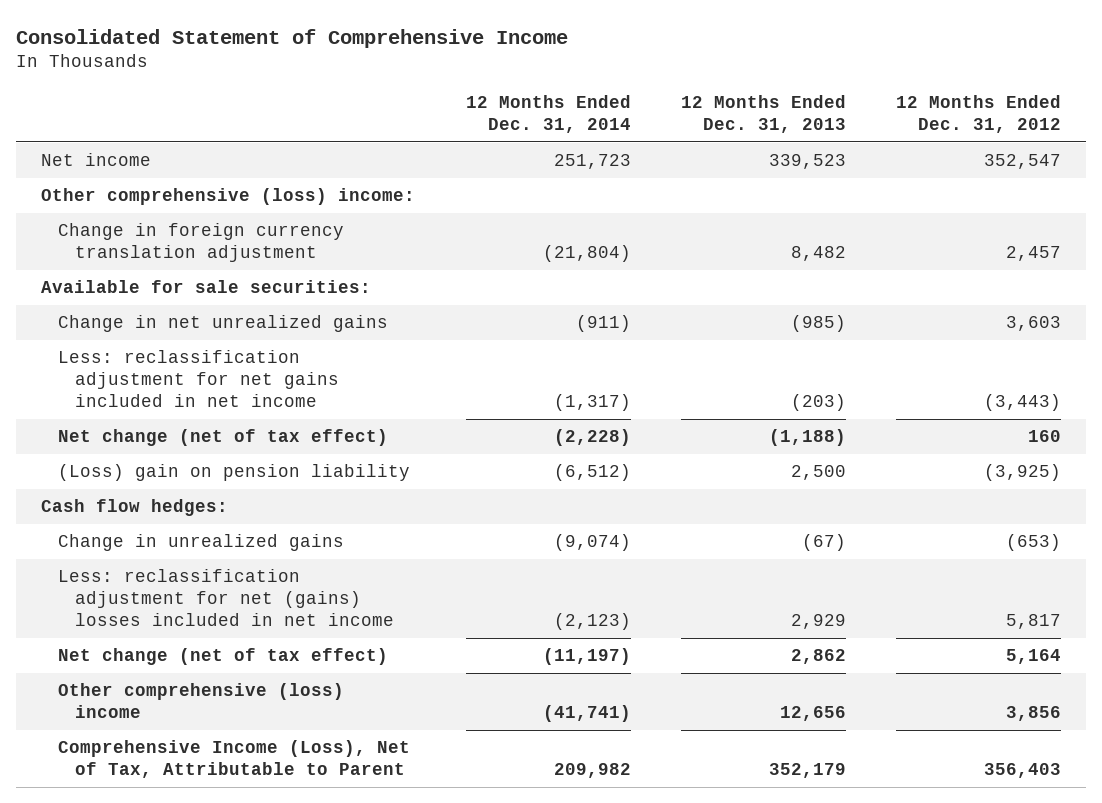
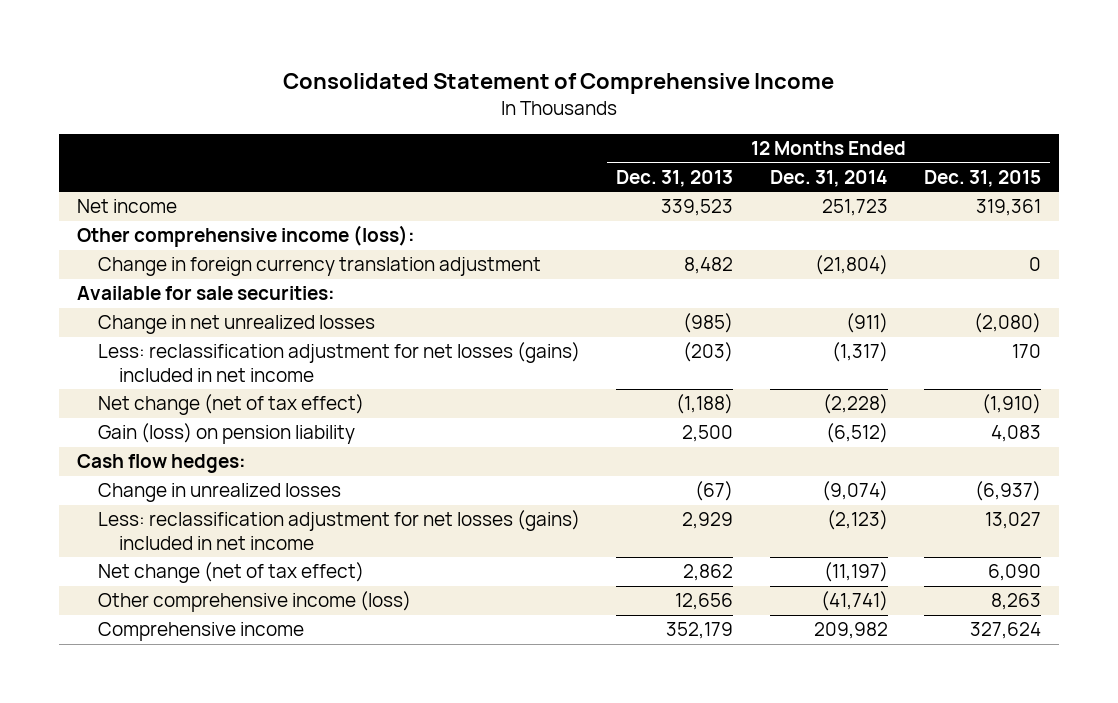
[896,95,1062,134] 12 Months Ended Dec. 31, 2012 -> none
none -> [924,169,1042,187] Dec. 31, 2015
[41,188,416,206] Other comprehensive (loss) income: -> [77,225,416,248] Other comprehensive income (loss):
[58,315,389,333] Change in net unrealized gains -> [98,315,376,335] Change in net unrealized losses
[58,350,340,408] Less: reclassification adjustment for net gains included in net income -> [98,342,581,382] Less: reclassification adjustment for net losses (gains) included in net income
[58,464,411,482] (Loss) gain on pension liability -> [98,423,356,445] Gain (loss) on pension liability
[58,534,345,552] Change in unrealized gains -> [98,483,342,503] Change in unrealized losses
[58,569,395,627] Less: reclassification adjustment for net (gains) losses included in net income -> [98,510,581,550] Less: reclassification adjustment for net losses (gains) included in net income
[58,683,345,719] Other comprehensive (loss) income -> [98,591,412,613] Other comprehensive income (loss)
[58,740,411,779] Comprehensive Income (Loss), Net of Tax, Attributable to Parent -> [98,622,305,642] Comprehensive income

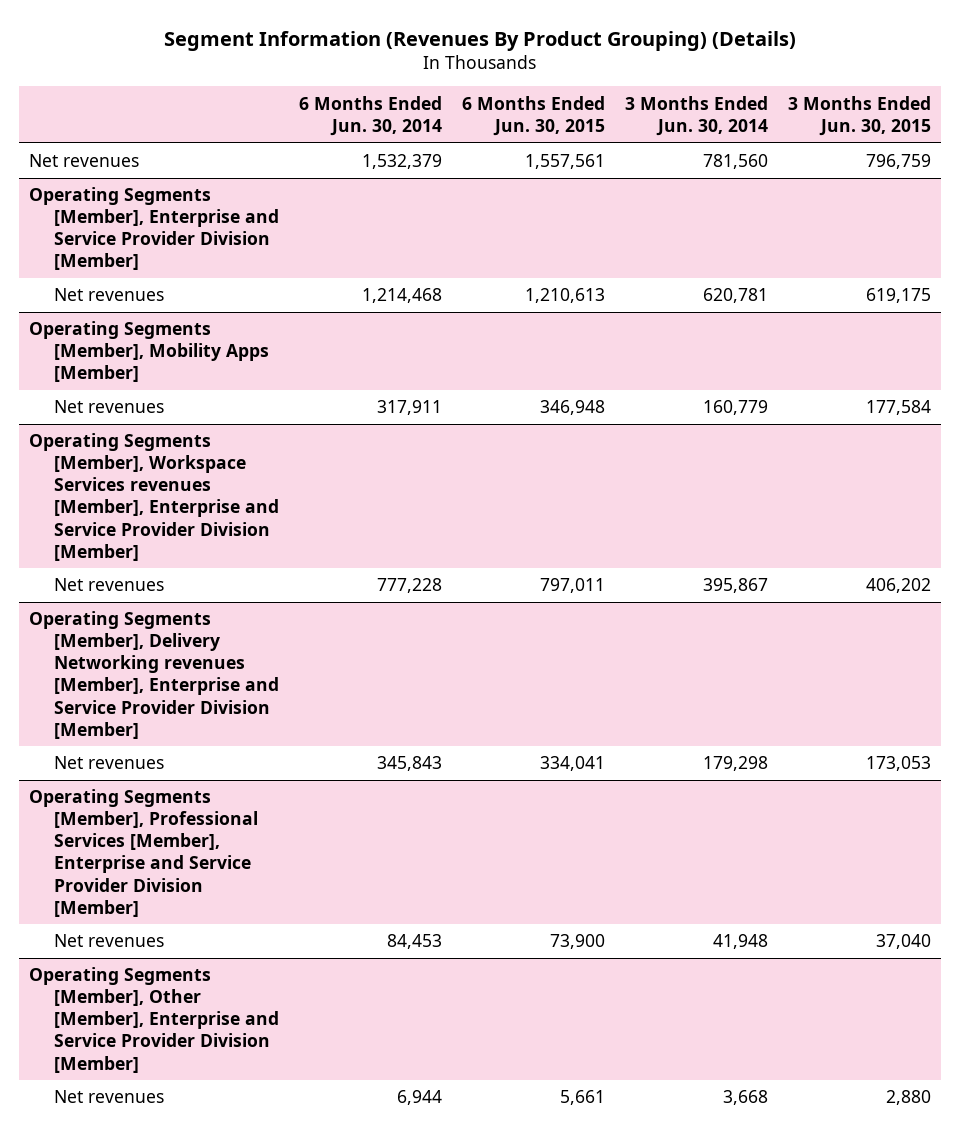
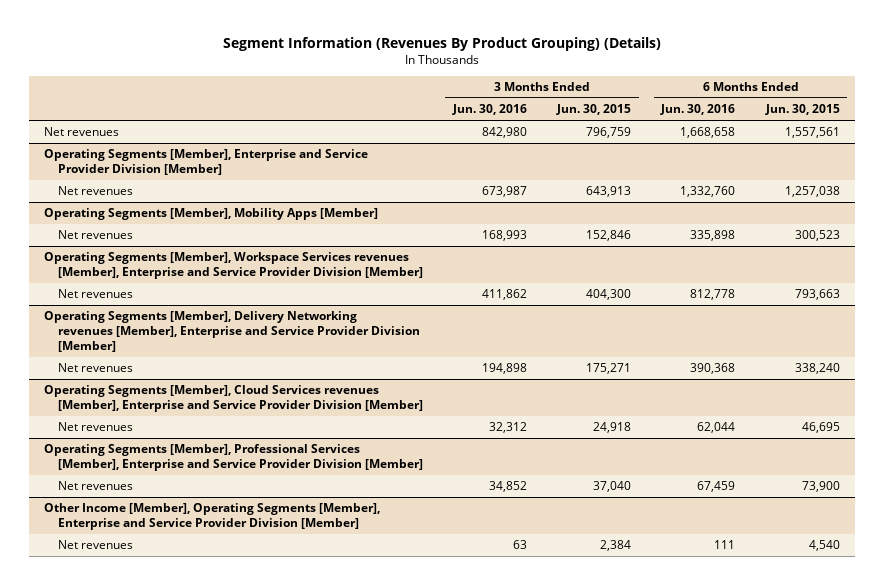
[298,95,442,136] 6 Months Ended Jun. 30, 2014 -> none
[624,95,768,136] 3 Months Ended Jun. 30, 2014 -> none
none -> [451,104,527,116] Jun. 30, 2016
none -> [660,104,736,116] Jun. 30, 2016
[524,288,605,304] 1,210,613 -> [784,186,840,198] 1,257,038
[865,288,931,304] 619,175 -> [586,186,632,198] 643,913
[539,400,605,416] 346,948 -> [794,230,840,242] 300,523
[865,400,931,416] 177,584 -> [586,230,632,242] 152,846
[539,578,605,594] 797,011 -> [794,289,840,301] 793,663
[865,578,931,594] 406,202 -> [586,289,632,301] 404,300
[539,756,605,772] 334,041 -> [794,363,840,375] 338,240
[865,756,931,772] 173,053 -> [586,363,632,375] 175,271
none -> [44,385,423,413] Operating Segments [Member], Cloud Services revenues [Member], Enterprise and Service Provider Division [Member]
none -> [57,422,133,432] Net revenues
[28,967,279,1073] Operating Segments [Member], Other [Member], Enterprise and Service Provider Division [Member] -> [44,503,381,531] Other Income [Member], Operating Segments [Member], Enterprise and Service Provider Division [Member]
[559,1090,605,1106] 5,661 -> [808,540,840,552] 4,540
[885,1090,931,1106] 2,880 -> [600,540,632,552] 2,384

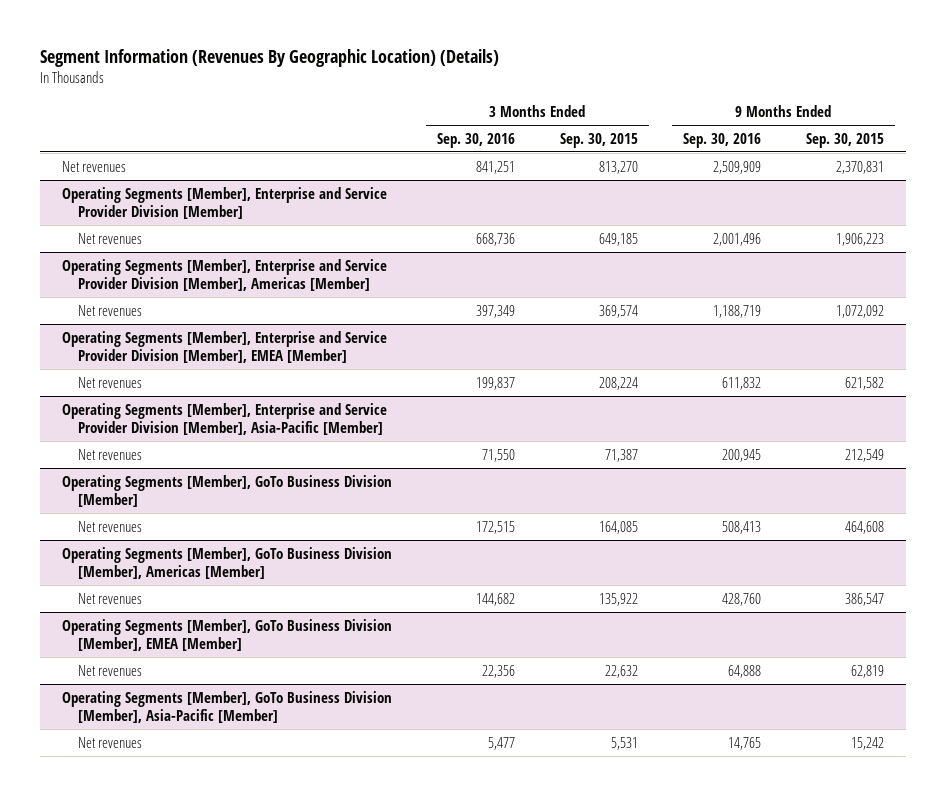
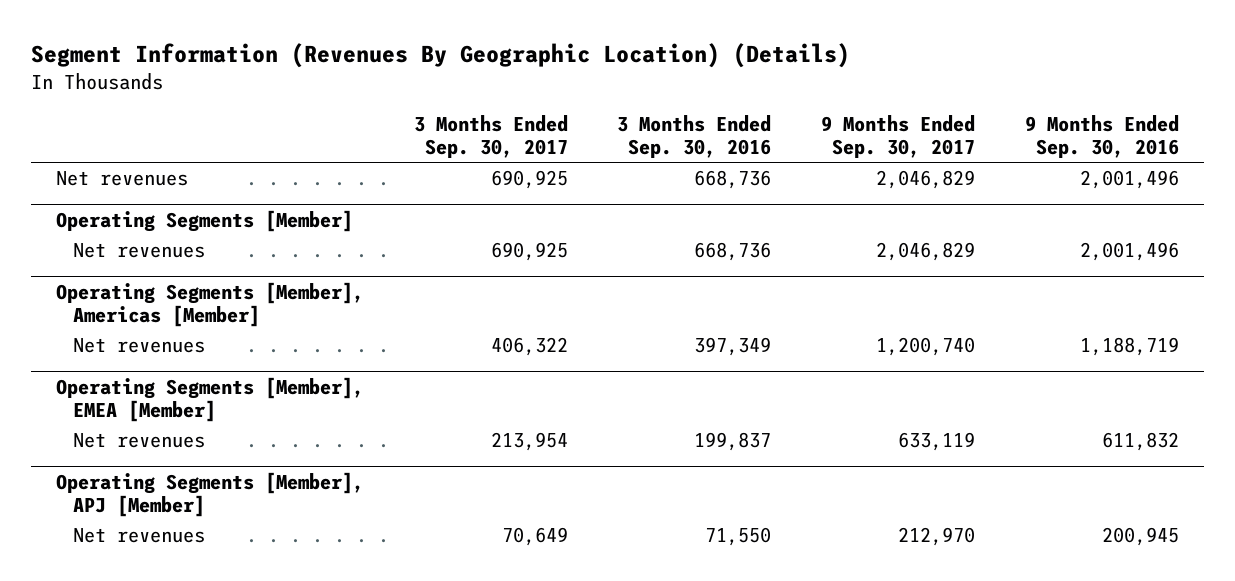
[559,132,638,148] Sep. 30, 2015 -> none
[805,132,884,148] Sep. 30, 2015 -> none
none -> [413,114,568,158] 3 Months Ended Sep. 30, 2017
none -> [821,114,976,158] 9 Months Ended Sep. 30, 2017
[61,160,126,172] Net revenues -> none
[61,186,387,220] Operating Segments [Member], Enterprise and Service Provider Division [Member] -> none
[61,258,387,292] Operating Segments [Member], Enterprise and Service Provider Division [Member], Americas [Member] -> none
none -> [55,209,353,232] Operating Segments [Member]
none -> [72,243,205,259] Net revenues
none -> [55,281,364,327] Operating Segments [Member], Americas [Member]
[61,330,387,364] Operating Segments [Member], Enterprise and Service Provider Division [Member], EMEA [Member] -> none
none -> [55,376,364,422] Operating Segments [Member], EMEA [Member]
[61,402,387,436] Operating Segments [Member], Enterprise and Service Provider Division [Member], Asia-Pacific [Member] -> none
none -> [55,471,364,517] Operating Segments [Member], APJ [Member]
[61,474,392,508] Operating Segments [Member], GoTo Business Division [Member] -> none
[77,520,142,532] Net revenues -> none
[61,546,392,580] Operating Segments [Member], GoTo Business Division [Member], Americas [Member] -> none
[77,592,142,604] Net revenues -> none
[61,618,392,652] Operating Segments [Member], GoTo Business Division [Member], EMEA [Member] -> none
[77,664,142,676] Net revenues -> none
[61,690,392,724] Operating Segments [Member], GoTo Business Division [Member], Asia-Pacific [Member] -> none
[77,736,142,748] Net revenues -> none

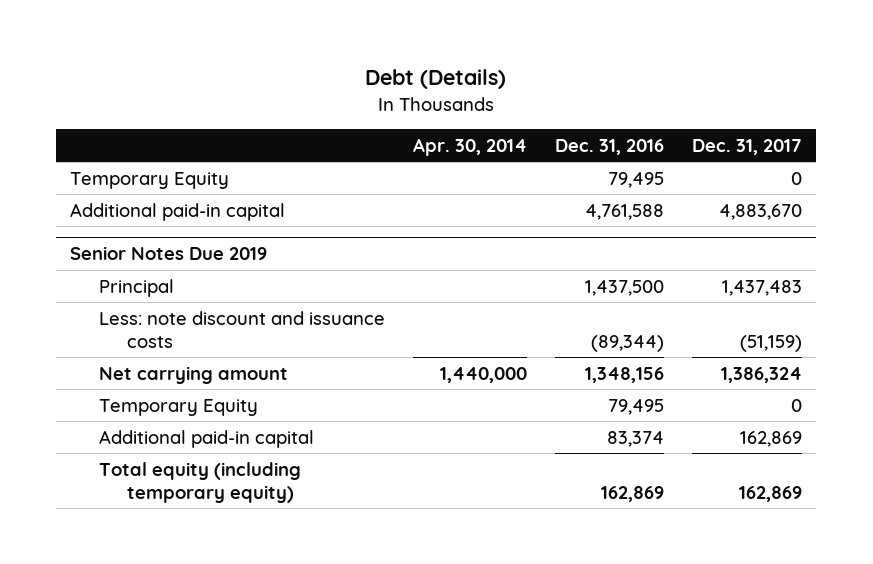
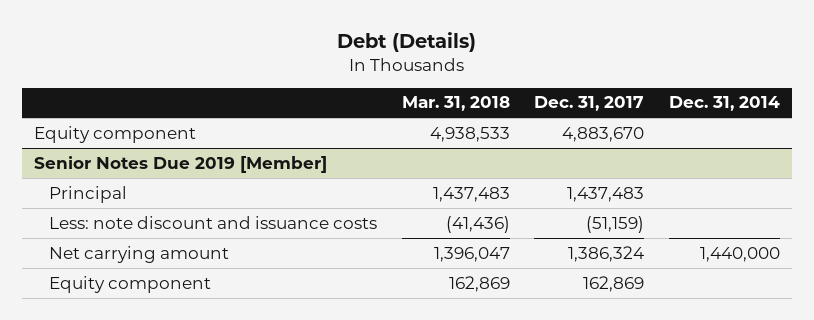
[412,138,527,157] Apr. 30, 2014 -> none
[554,139,664,156] Dec. 31, 2016 -> none
none -> [401,96,510,112] Mar. 31, 2018
none -> [669,96,781,112] Dec. 31, 2014
[70,171,230,189] Temporary Equity -> none
[70,202,286,221] Additional paid-in capital -> [33,125,196,143] Equity component
[70,246,268,261] Senior Notes Due 2019 -> [33,155,327,173] Senior Notes Due 2019 [Member]
[98,398,258,416] Temporary Equity -> none
[98,461,301,504] Total equity (including temporary equity) -> none
[98,429,314,448] Additional paid-in capital -> [49,275,212,293] Equity component

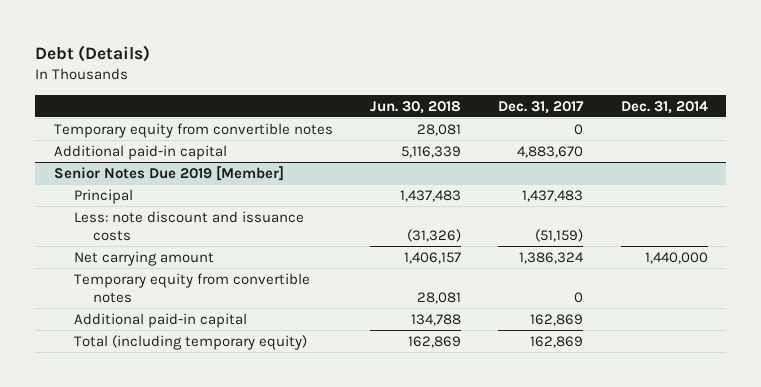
[401,96,510,112] Mar. 31, 2018 -> none
none -> [370,100,462,114] Jun. 30, 2018
none -> [53,122,333,138] Temporary equity from convertible notes
[33,125,196,143] Equity component -> [53,144,227,160] Additional paid-in capital
none -> [73,272,310,304] Temporary equity from convertible notes
[49,275,212,293] Equity component -> [73,312,247,328] Additional paid-in capital
none -> [73,334,307,350] Total (including temporary equity)

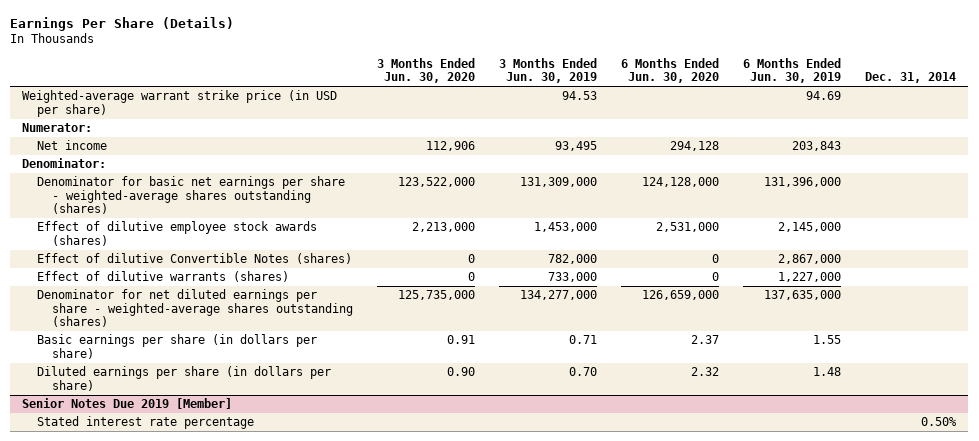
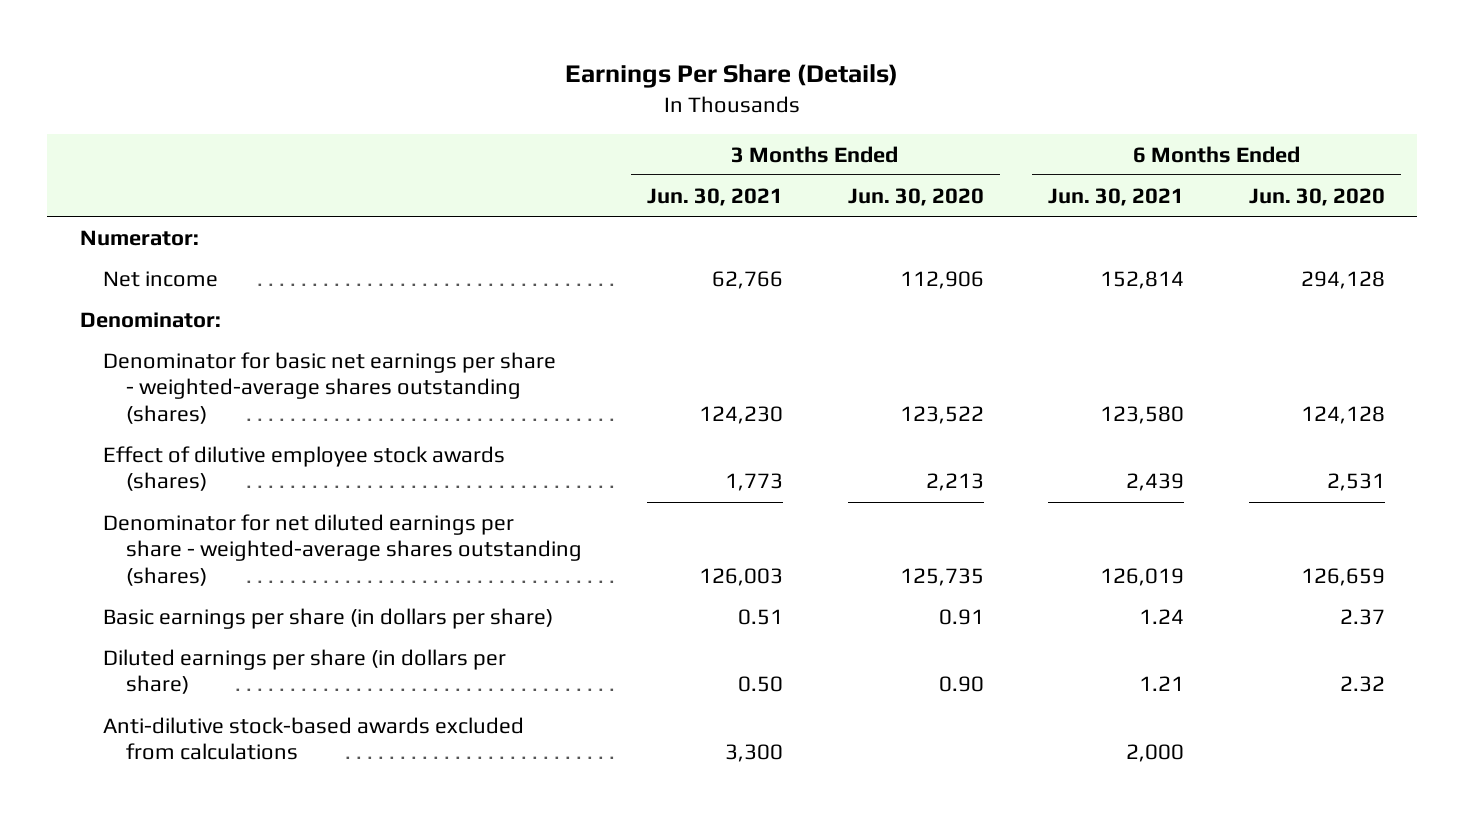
[499,57,598,84] 3 Months Ended Jun. 30, 2019 -> none
[743,57,842,84] 6 Months Ended Jun. 30, 2019 -> none
[865,72,957,84] Dec. 31, 2014 -> none
none -> [646,187,783,206] Jun. 30, 2021
none -> [1048,187,1185,206] Jun. 30, 2021
[22,90,338,117] Weighted-average warrant strike price (in USD per share) -> none
[37,253,353,265] Effect of dilutive Convertible Notes (shares) -> none
[37,271,290,283] Effect of dilutive warrants (shares) -> none
[398,177,476,188] 123,522,000 -> [899,405,984,424] 123,522
[642,177,720,188] 124,128,000 -> [1301,405,1386,424] 124,128
[412,222,476,233] 2,213,000 -> [925,473,984,492] 2,213
[656,222,720,233] 2,531,000 -> [1327,473,1386,492] 2,531
[398,290,476,301] 125,735,000 -> [899,567,984,586] 125,735
[642,290,720,301] 126,659,000 -> [1301,567,1386,586] 126,659
[22,398,233,410] Senior Notes Due 2019 [Member] -> none
[37,416,255,430] Stated interest rate percentage -> none
none -> [102,716,524,761] Anti-dilutive stock-based awards excluded from calculations

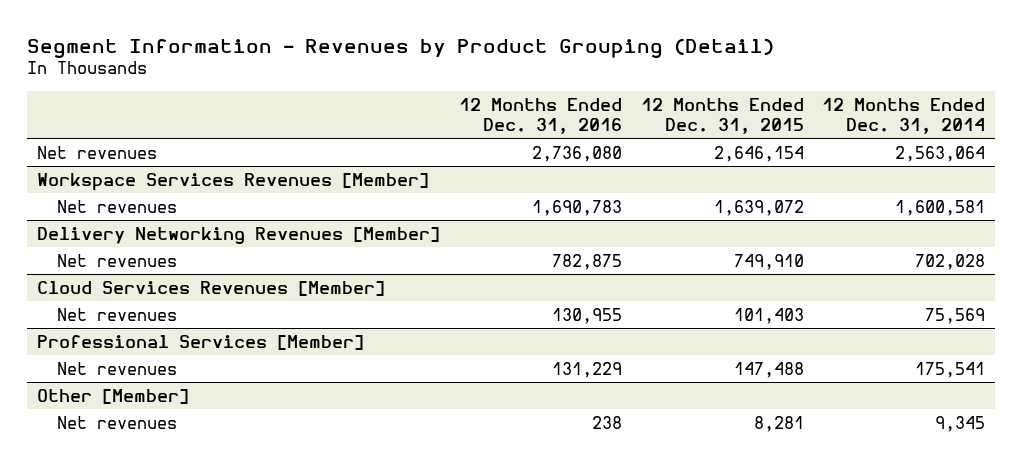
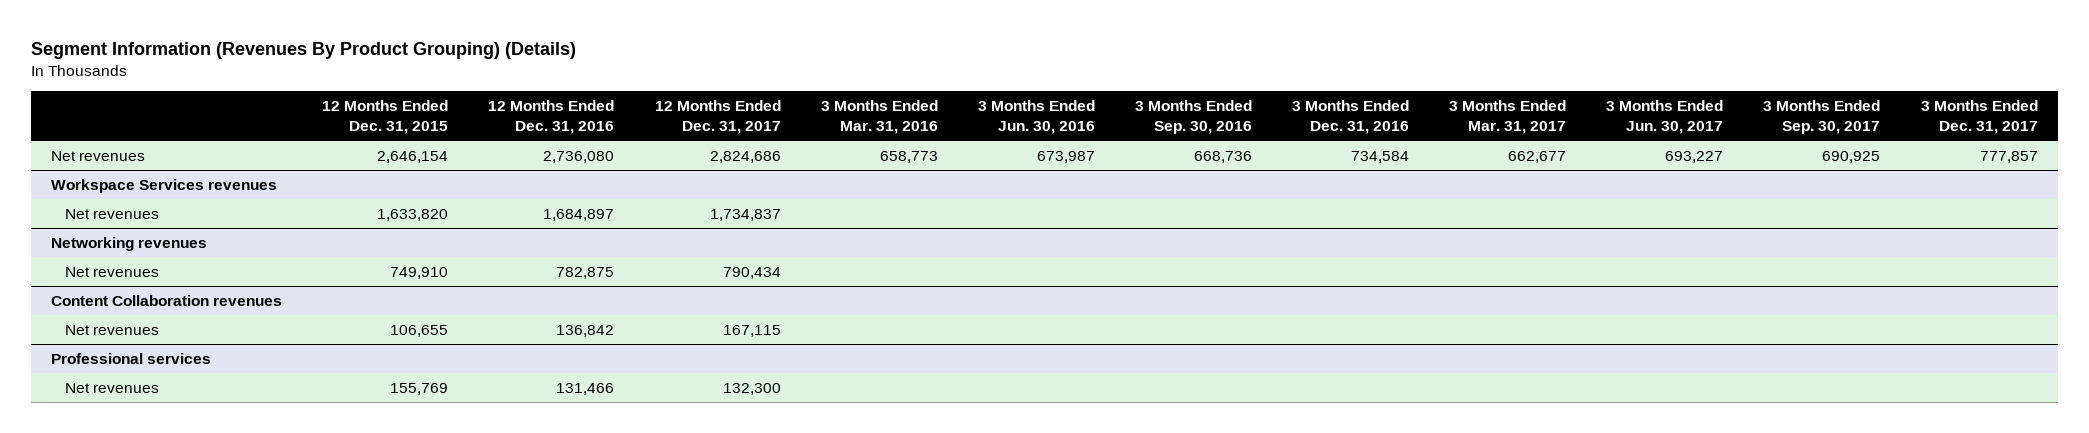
[27,37,775,58] Segment Information - Revenues by Product Grouping (Detail) -> [31,42,577,60] Segment Information (Revenues By Product Grouping) (Details)
[822,97,986,134] 12 Months Ended Dec. 31, 2014 -> none
none -> [654,100,781,134] 12 Months Ended Dec. 31, 2017
none -> [820,100,938,134] 3 Months Ended Mar. 31, 2016
none -> [977,100,1095,134] 3 Months Ended Jun. 30, 2016
none -> [1134,100,1252,134] 3 Months Ended Sep. 30, 2016
none -> [1292,100,1410,134] 3 Months Ended Dec. 31, 2016
none -> [1449,100,1567,134] 3 Months Ended Mar. 31, 2017
none -> [1606,100,1724,134] 3 Months Ended Jun. 30, 2017
none -> [1763,100,1881,134] 3 Months Ended Sep. 30, 2017
none -> [1920,100,2038,134] 3 Months Ended Dec. 31, 2017
[36,172,429,191] Workspace Services Revenues [Member] -> [51,179,278,194] Workspace Services revenues
[531,199,622,216] 1,690,783 -> [543,209,615,222] 1,684,897
[713,199,804,216] 1,639,072 -> [377,209,449,222] 1,633,820
[36,226,440,244] Delivery Networking Revenues [Member] -> [51,237,208,252] Networking revenues
[36,280,385,296] Cloud Services Revenues [Member] -> none
[36,388,189,404] Other [Member] -> none
[56,415,177,429] Net revenues -> none
none -> [51,295,283,307] Content Collaboration revenues
[551,307,622,324] 130,955 -> [556,325,615,338] 136,842
[733,307,804,324] 101,403 -> [390,325,449,338] 106,655
[36,334,364,350] Professional Services [Member] -> [51,353,212,365] Professional services
[551,361,622,378] 131,229 -> [556,383,615,396] 131,466
[733,361,804,378] 147,488 -> [390,383,449,396] 155,769

